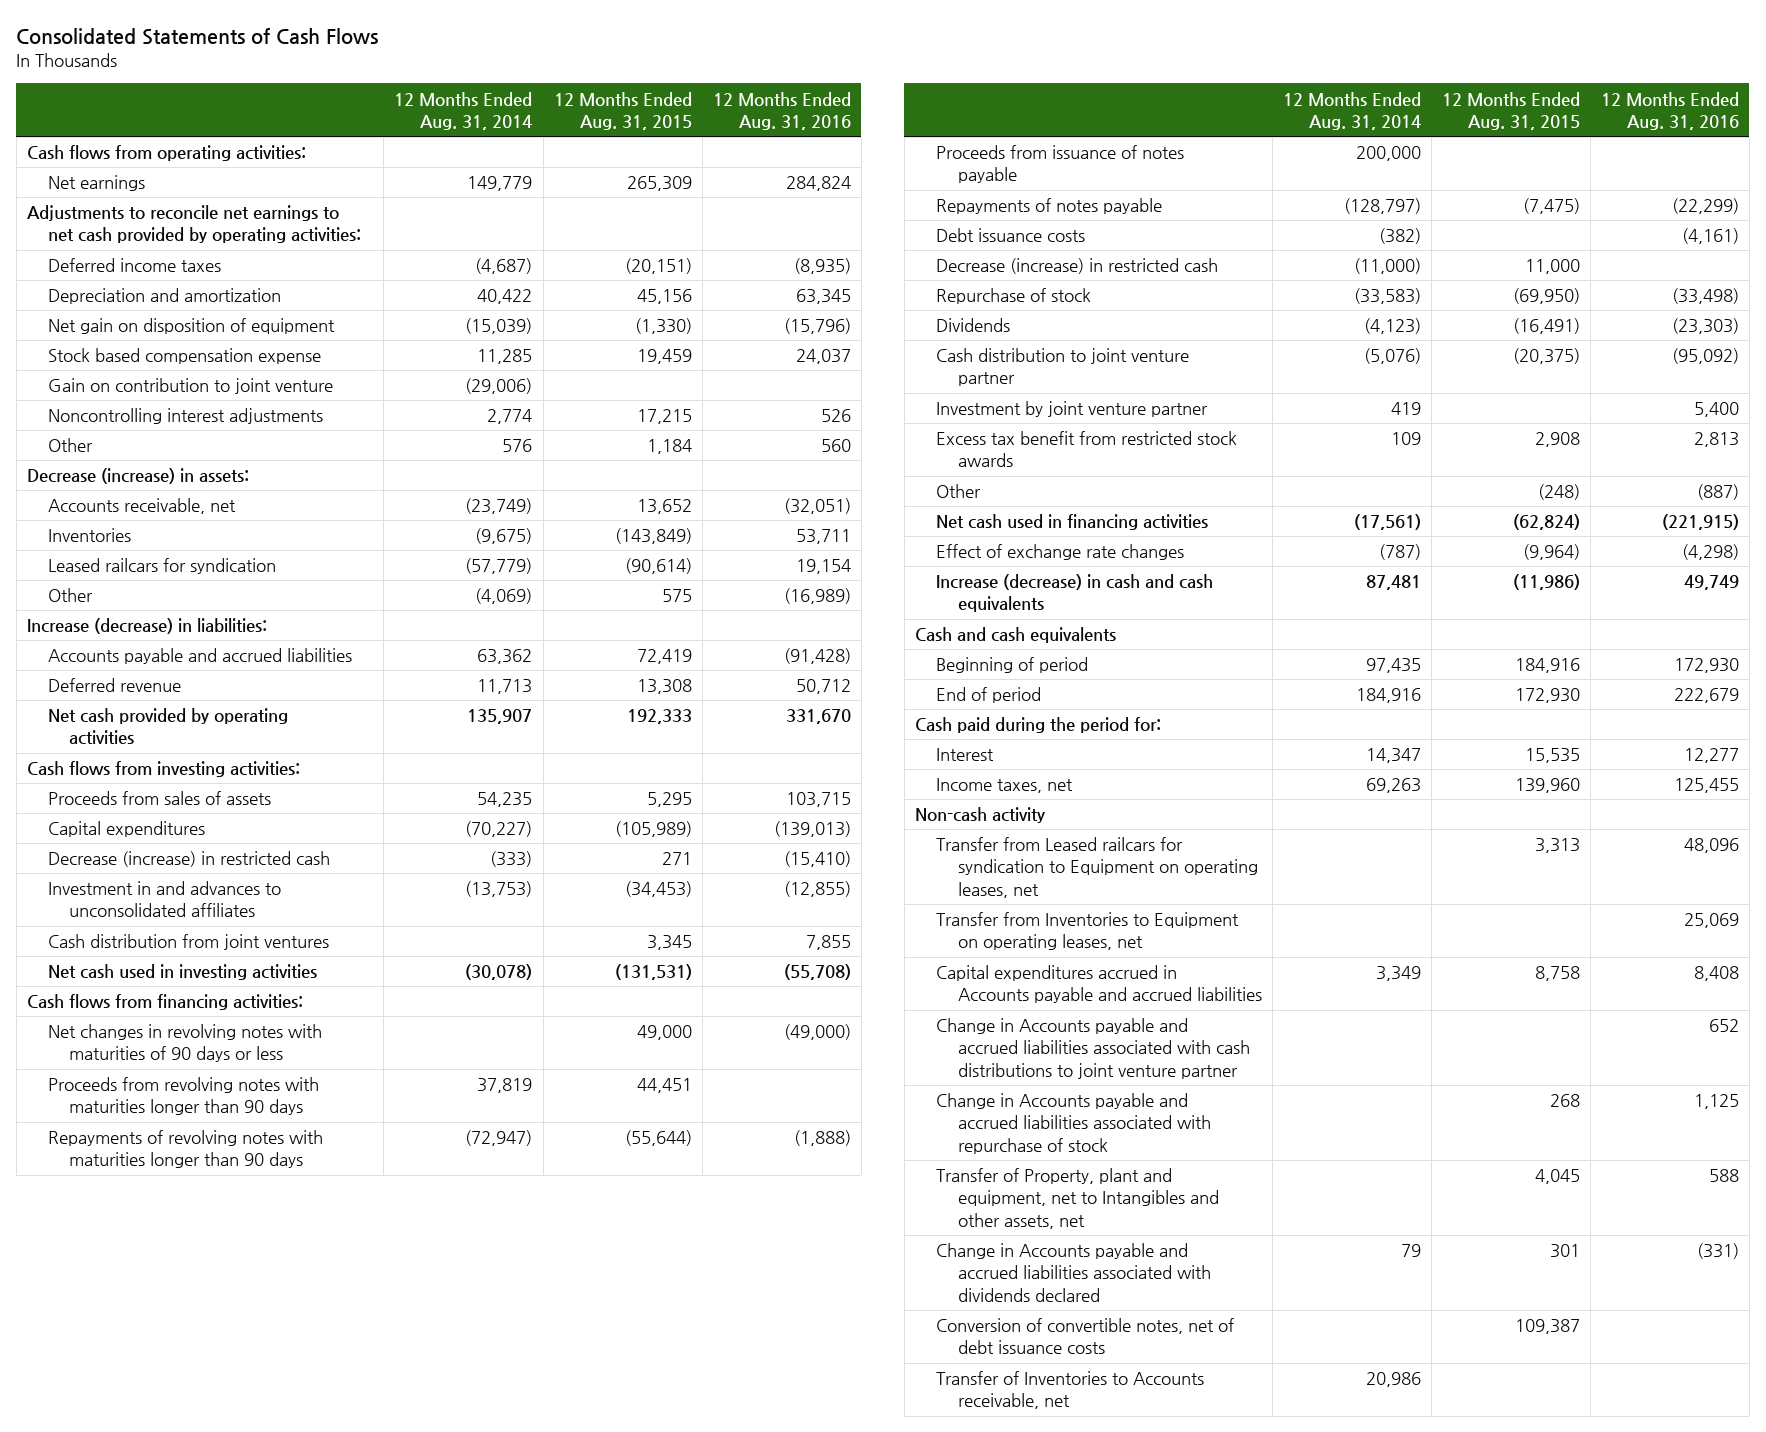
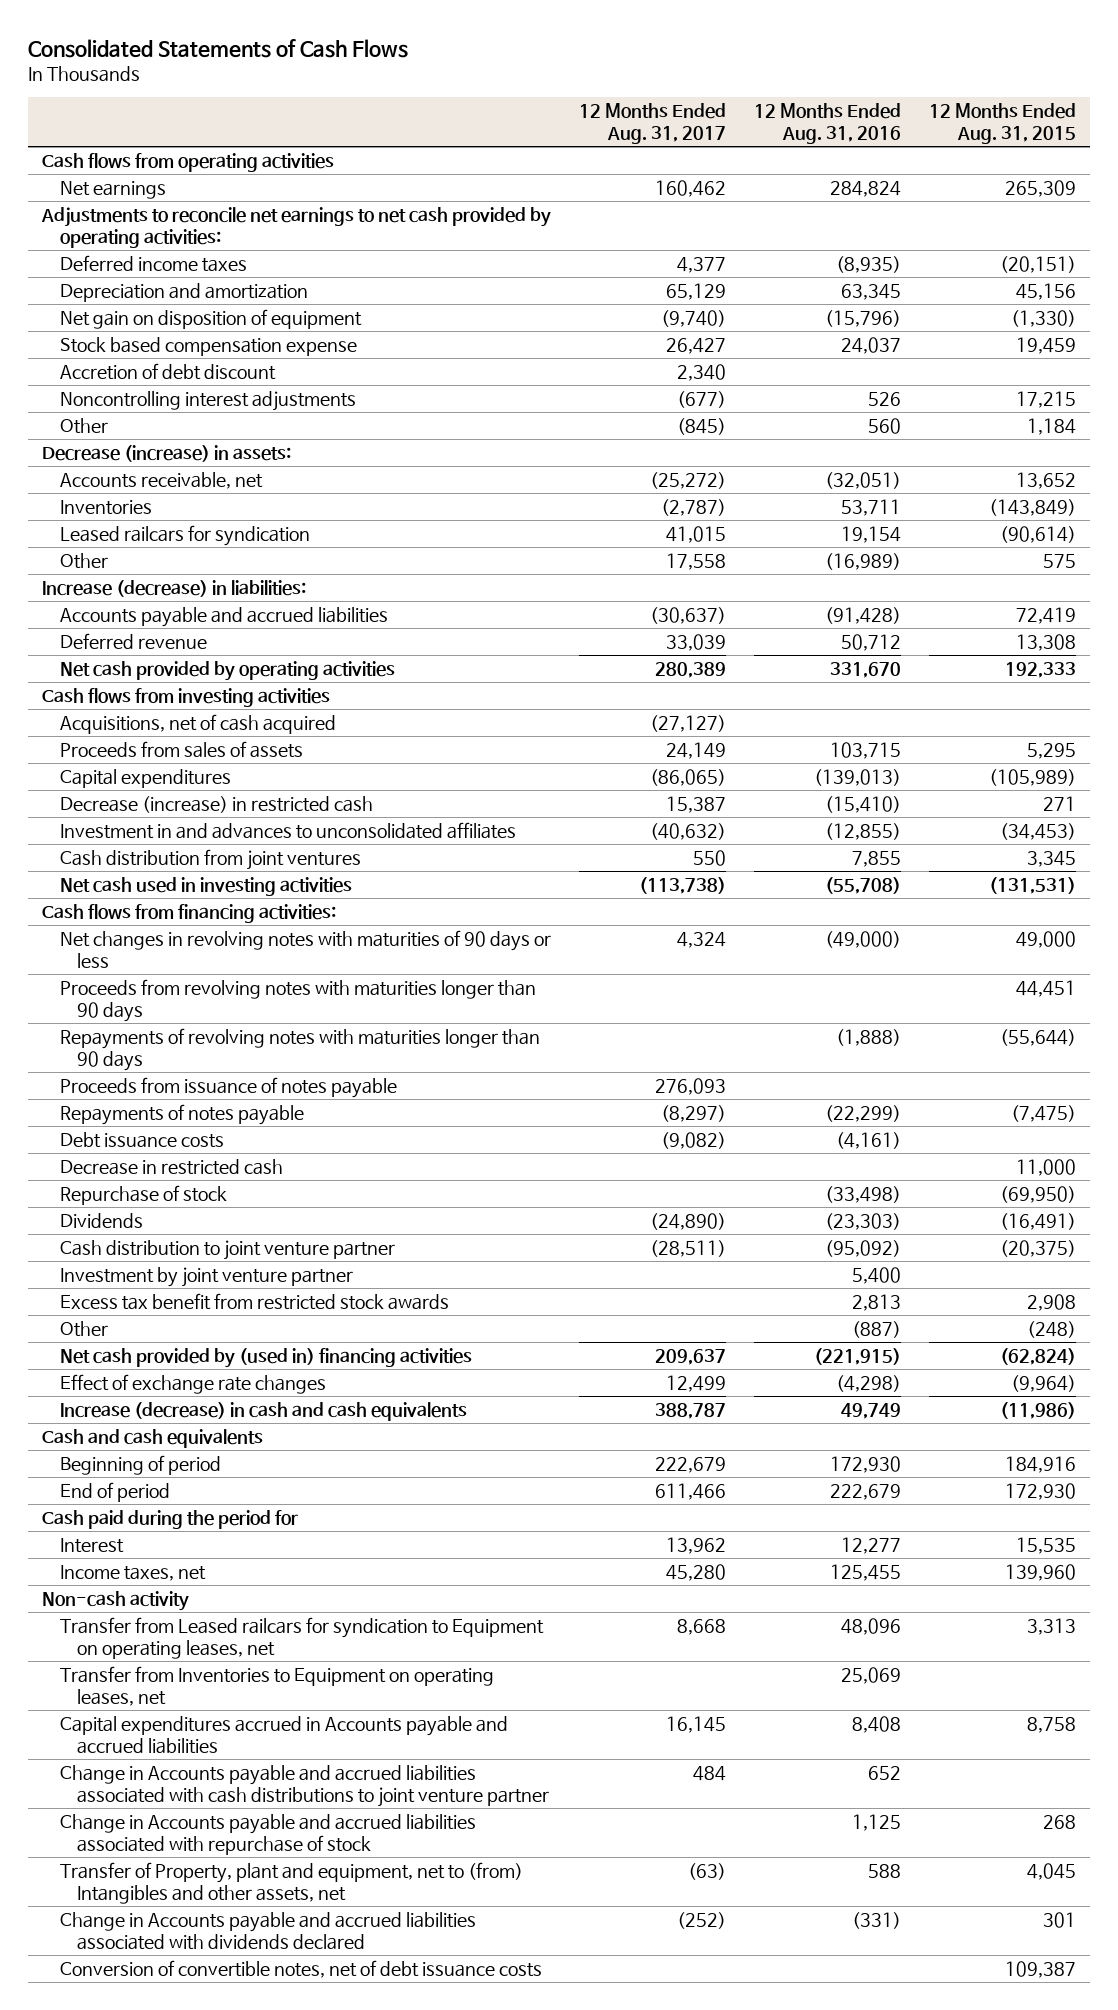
[394,91,533,130] 12 Months Ended Aug. 31, 2014 -> none
none -> [579,103,727,145] 12 Months Ended Aug. 31, 2017
[26,145,306,162] Cash flows from operating activities: -> [42,152,335,172] Cash flows from operating activities
[48,378,334,395] Gain on contribution to joint venture -> none
none -> [59,362,276,380] Accretion of debt discount
[26,761,300,778] Cash flows from investing activities: -> [42,687,331,707] Cash flows from investing activities
none -> [59,713,336,734] Acquisitions, net of cash acquired
[936,258,1219,275] Decrease (increase) in restricted cash -> [59,1158,283,1175] Decrease in restricted cash
[936,514,1209,531] Net cash used in financing activities -> [59,1347,472,1368] Net cash provided by (used in) financing activities
[914,717,1161,734] Cash paid during the period for: -> [42,1509,299,1529] Cash paid during the period for
[936,1168,1219,1229] Transfer of Property, plant and equipment, net to Intangibles and other assets, net -> [59,1861,523,1904] Transfer of Property, plant and equipment, net to (from) Intangibles and other assets, net
[936,1371,1205,1410] Transfer of Inventories to Accounts receivable, net -> none

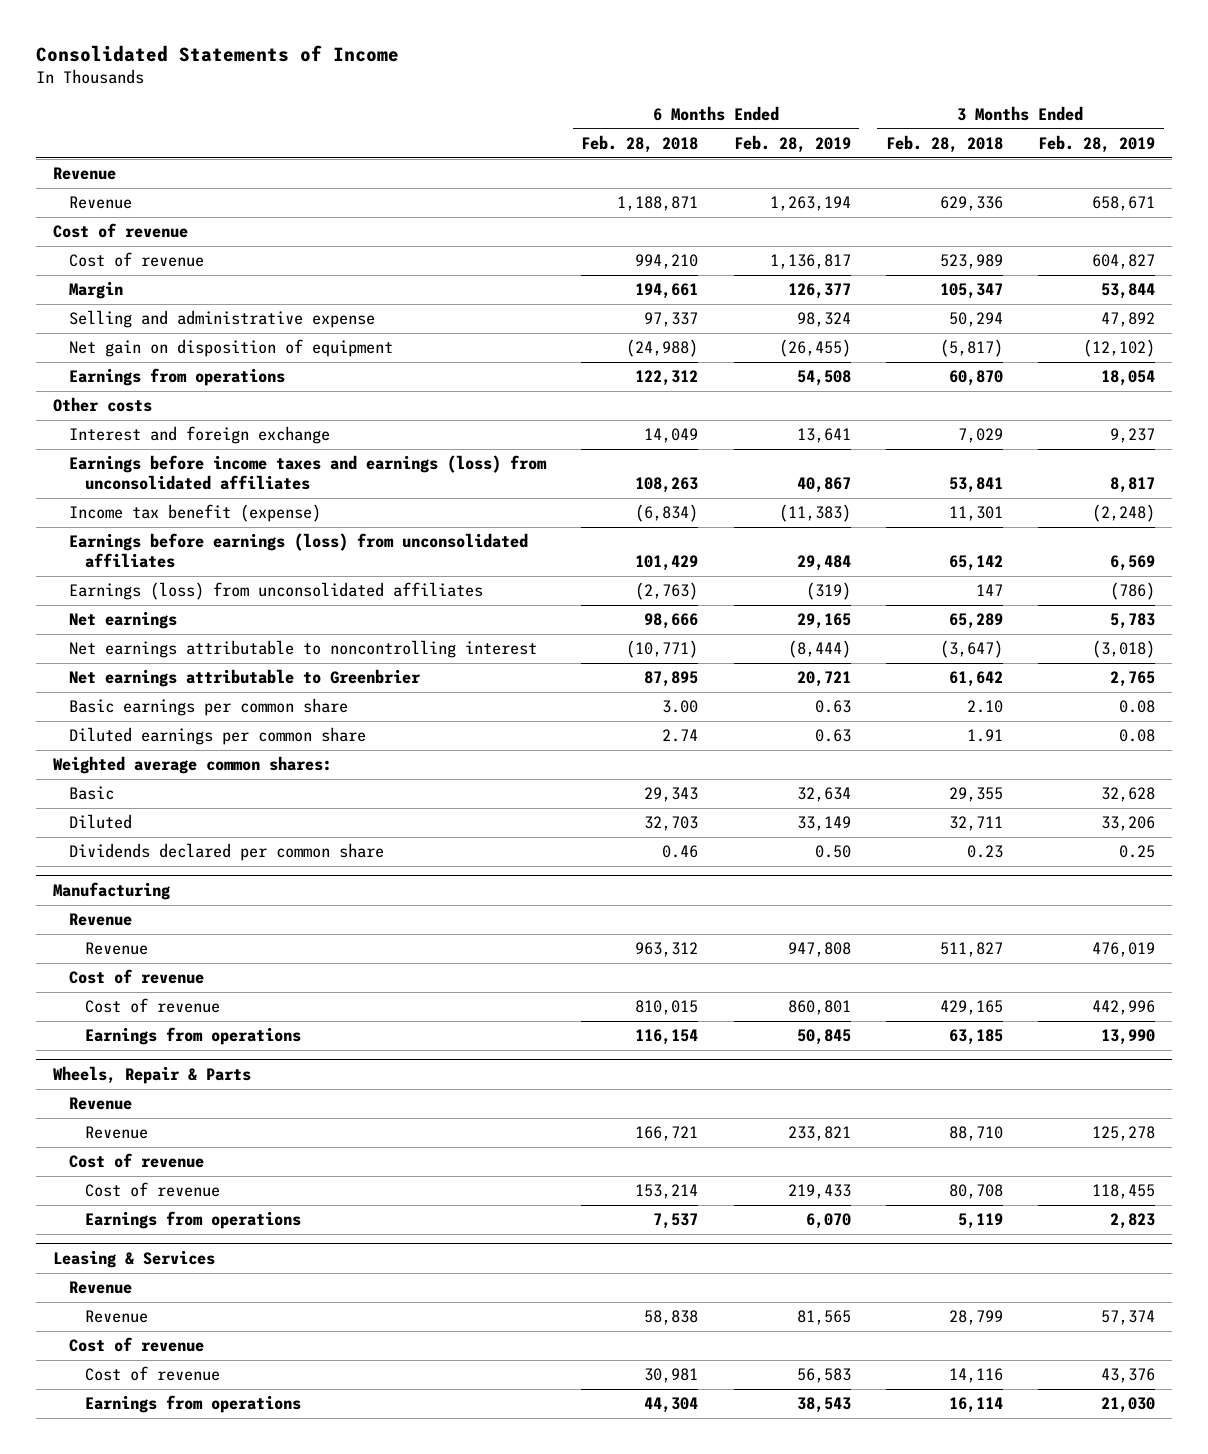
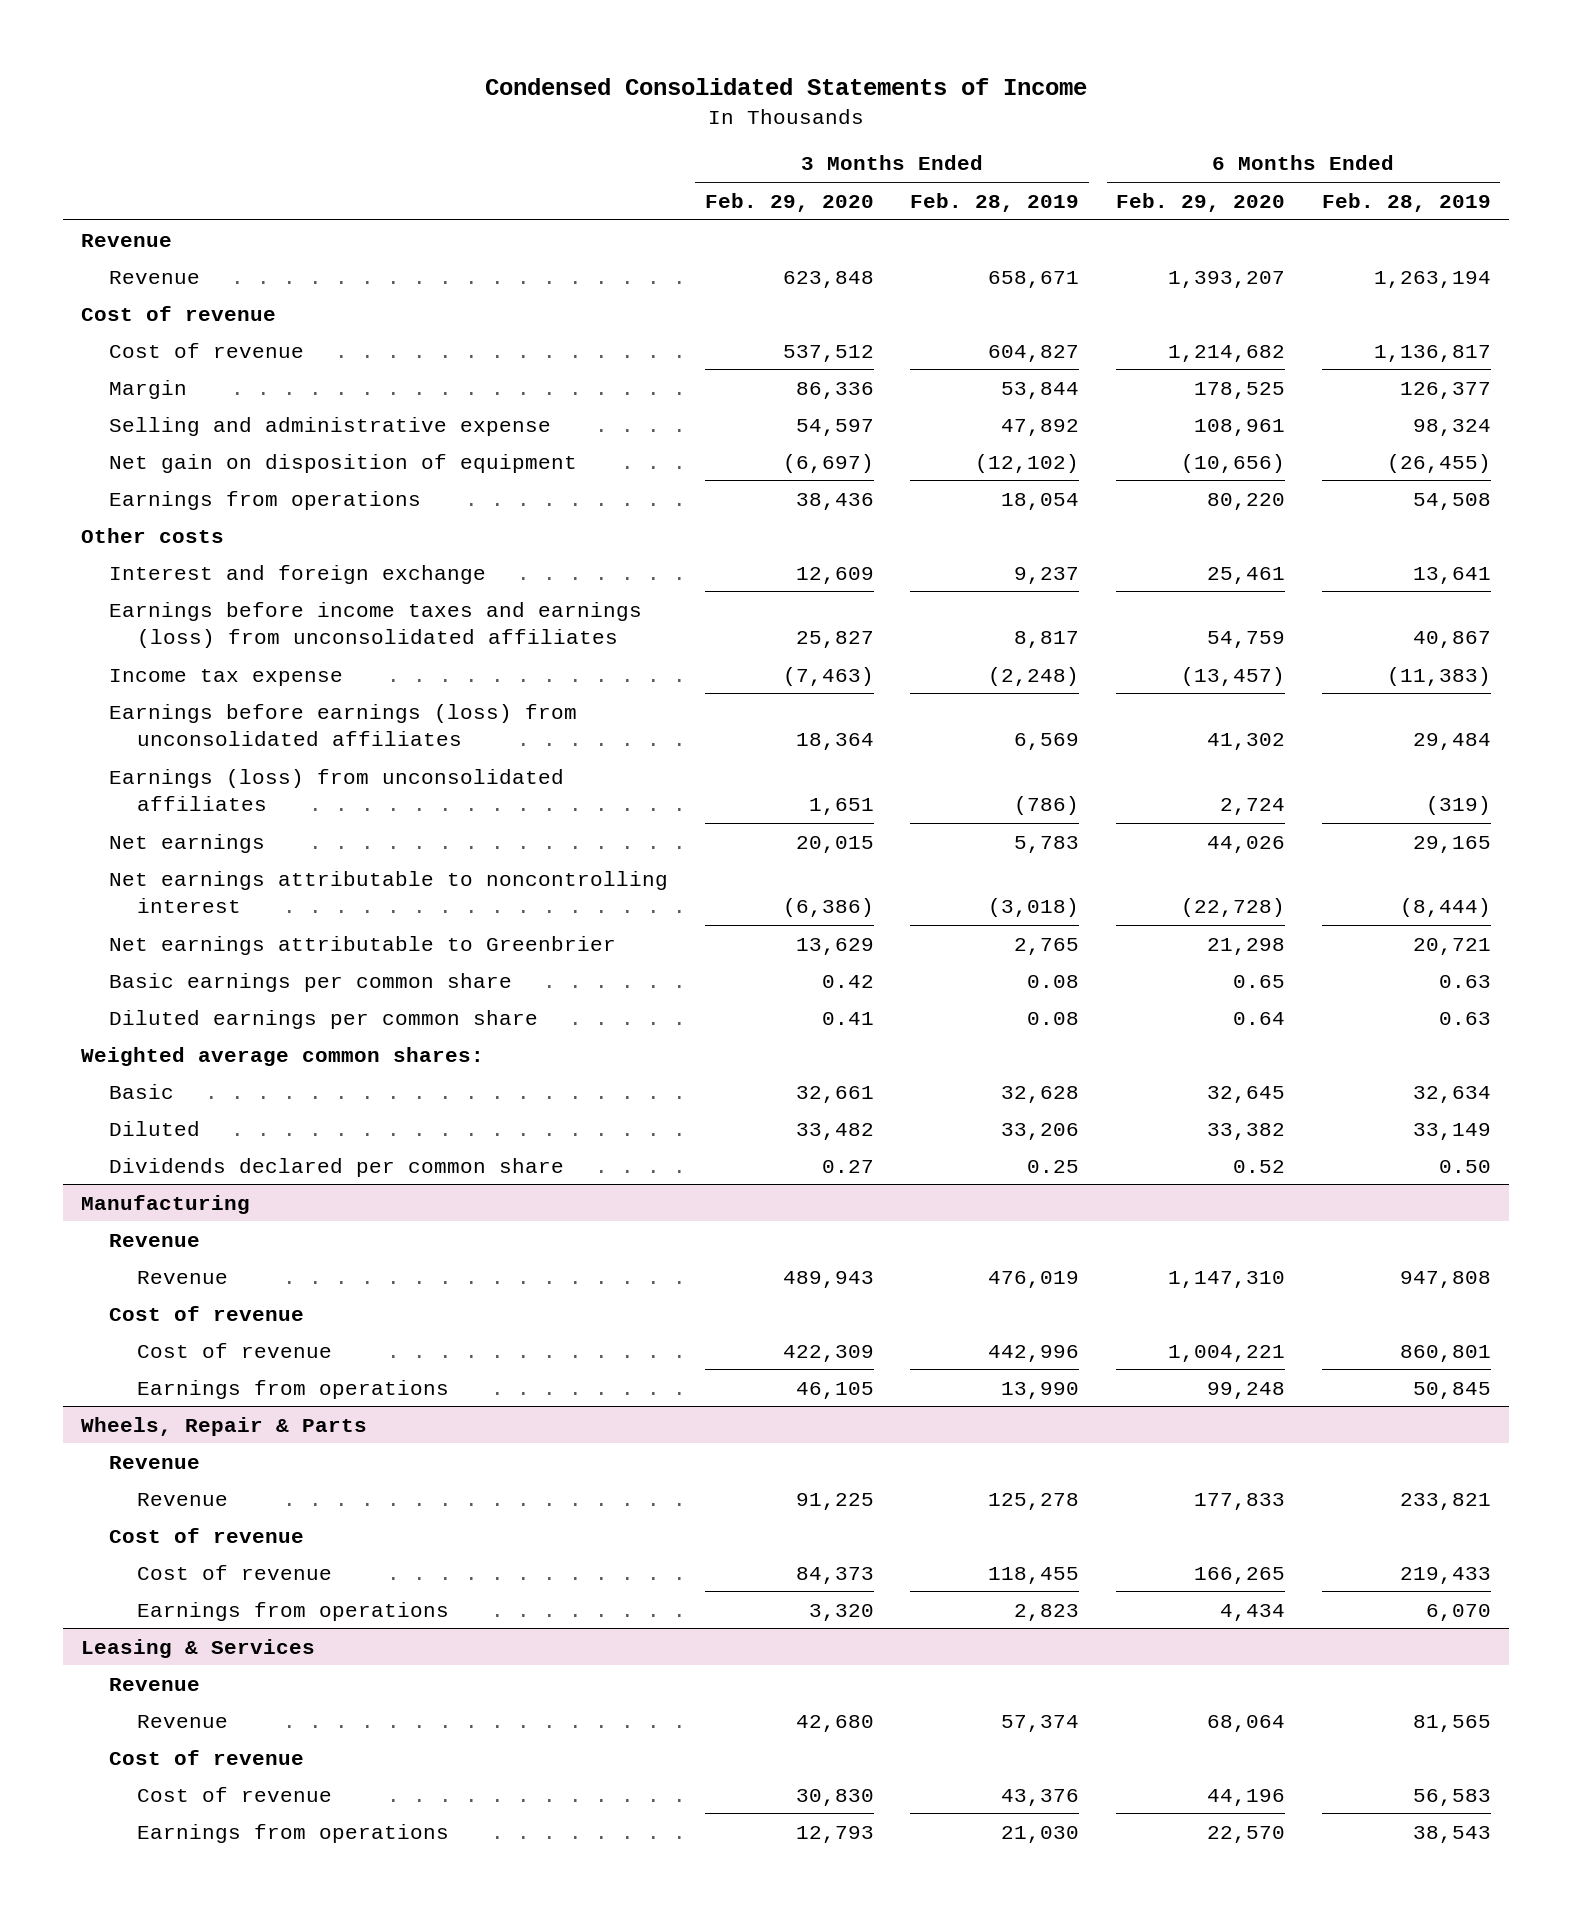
[35,45,399,63] Consolidated Statements of Income -> [484,78,1087,96] Condensed Consolidated Statements of Income
[581,135,699,154] Feb. 28, 2018 -> none
[885,135,1003,154] Feb. 28, 2018 -> none
none -> [704,192,874,212] Feb. 29, 2020
none -> [1116,192,1286,212] Feb. 29, 2020
[69,504,322,523] Income tax benefit (expense) -> [108,668,343,686] Income tax expense

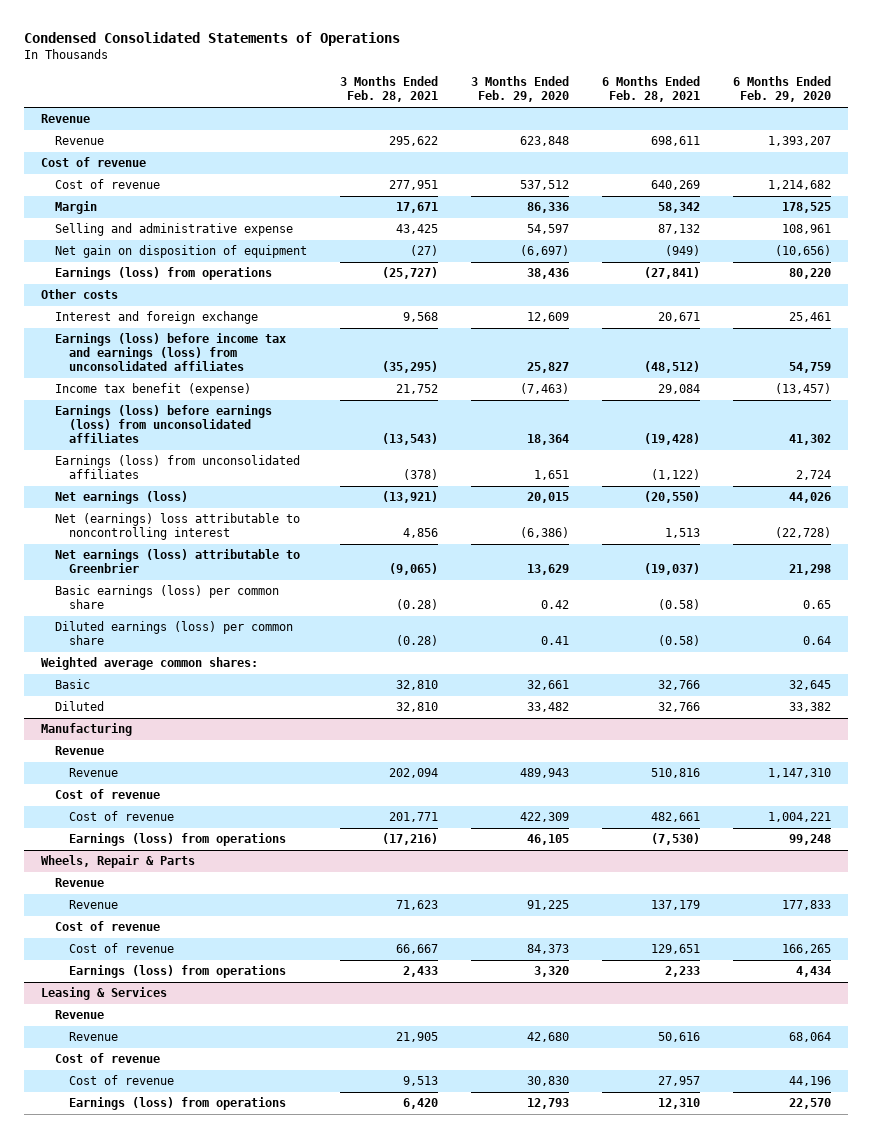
[484,78,1087,96] Condensed Consolidated Statements of Income -> [24,32,401,47] Condensed Consolidated Statements of Operations
[910,192,1080,212] Feb. 28, 2019 -> none
[1321,192,1491,212] Feb. 28, 2019 -> none
none -> [340,76,439,103] 3 Months Ended Feb. 28, 2021
none -> [602,76,701,103] 6 Months Ended Feb. 28, 2021
[108,490,421,510] Earnings from operations -> [55,267,273,281] Earnings (loss) from operations
[108,601,642,648] Earnings before income taxes and earnings (loss) from unconsolidated affiliates -> [55,333,287,372] Earnings (loss) before income tax and earnings (loss) from unconsolidated affiliates
[108,668,343,686] Income tax expense -> [55,383,252,397] Income tax benefit (expense)
[108,703,577,746] Earnings before earnings (loss) from unconsolidated affiliates -> [55,405,273,444] Earnings (loss) before earnings (loss) from unconsolidated affiliates
[108,833,265,853] Net earnings -> [55,491,189,505] Net earnings (loss)
[108,870,668,913] Net earnings attributable to noncontrolling interest -> [55,513,301,541] Net (earnings) loss attributable to noncontrolling interest
[108,935,616,955] Net earnings attributable to Greenbrier -> [55,549,301,574] Net earnings (loss) attributable to Greenbrier
[108,972,512,992] Basic earnings per common share -> [55,585,280,610] Basic earnings (loss) per common share
[108,1009,538,1029] Diluted earnings per common share -> [55,621,294,646] Diluted earnings (loss) per common share
[108,1157,564,1177] Dividends declared per common share -> none
[136,1379,449,1399] Earnings from operations -> [69,833,287,847] Earnings (loss) from operations
[136,1601,449,1621] Earnings from operations -> [69,965,287,979] Earnings (loss) from operations
[136,1823,449,1843] Earnings from operations -> [69,1097,287,1111] Earnings (loss) from operations

